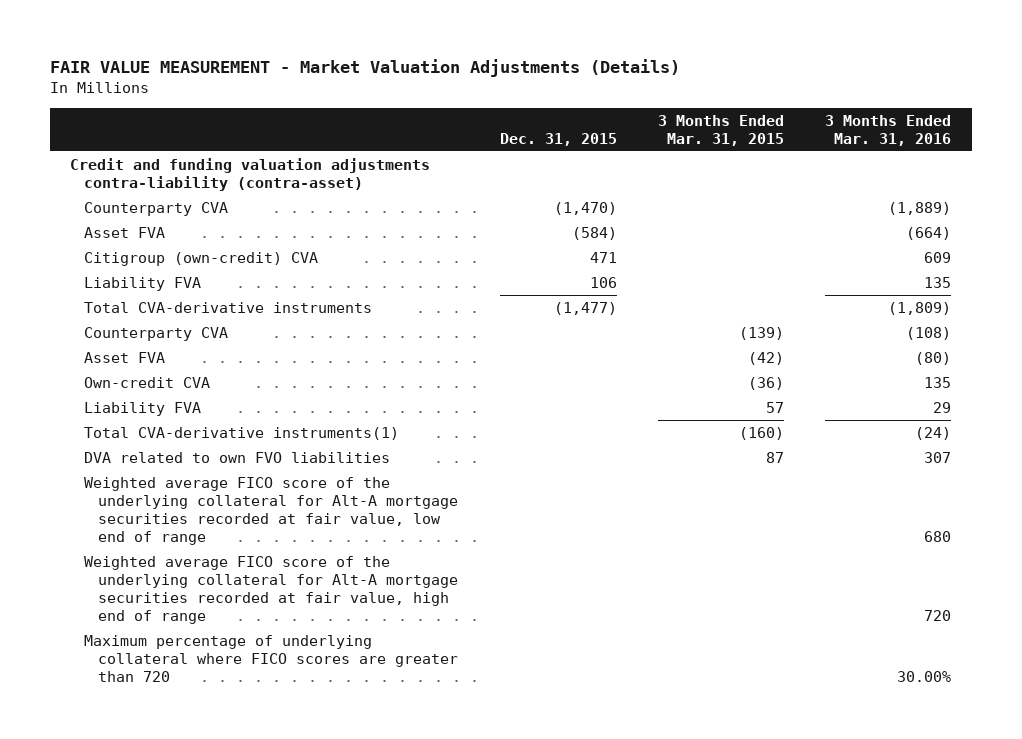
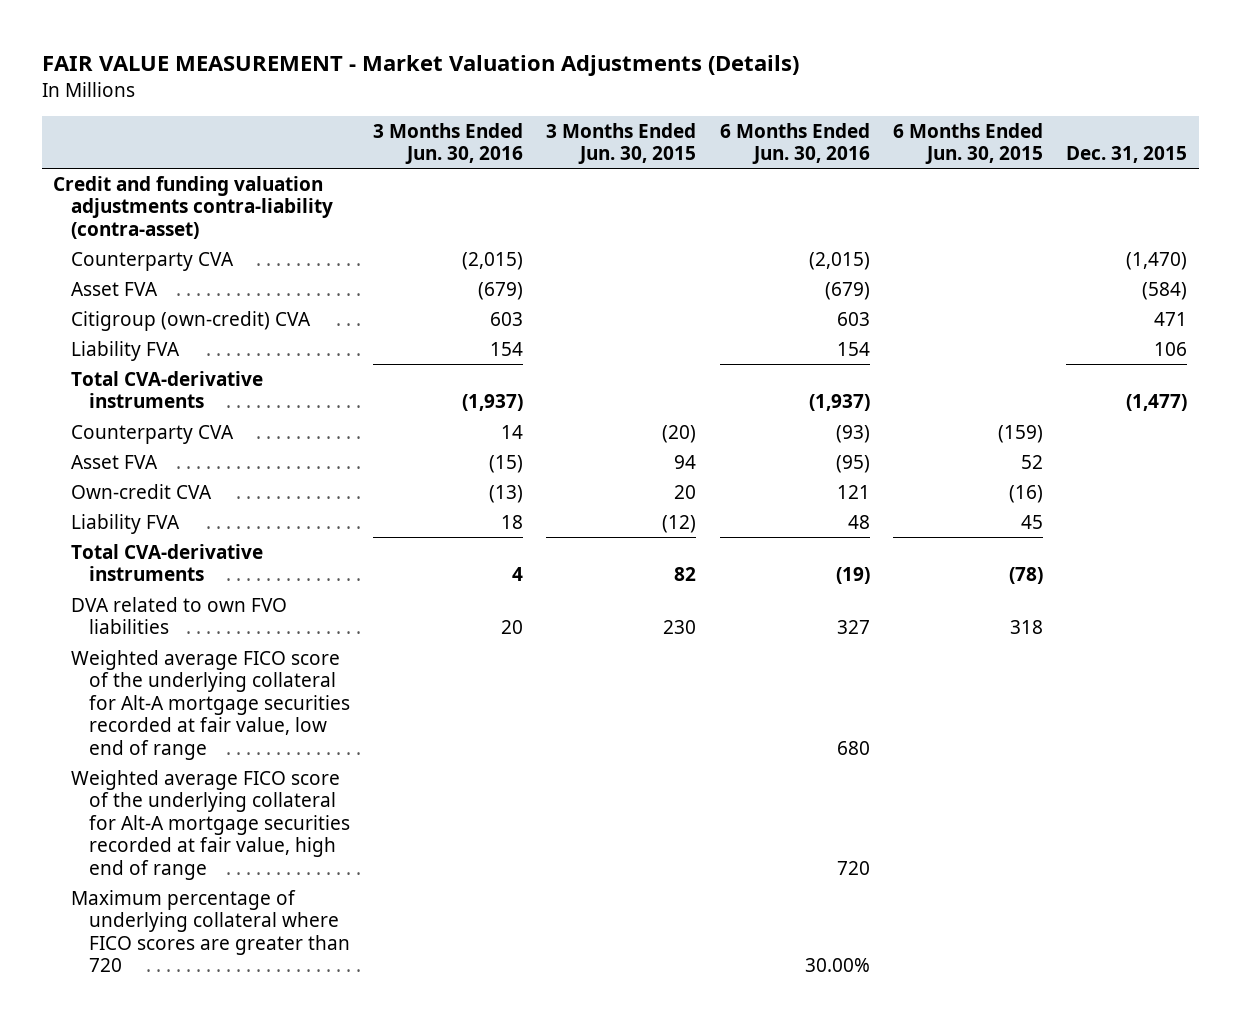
[657,114,784,146] 3 Months Ended Mar. 31, 2015 -> none
[825,114,952,146] 3 Months Ended Mar. 31, 2016 -> none
none -> [372,122,523,165] 3 Months Ended Jun. 30, 2016
none -> [546,122,697,165] 3 Months Ended Jun. 30, 2015
none -> [719,122,870,165] 6 Months Ended Jun. 30, 2016
none -> [892,122,1043,165] 6 Months Ended Jun. 30, 2015
[84,426,400,440] Total CVA-derivative instruments(1) -> [71,543,264,582] Total CVA-derivative instruments

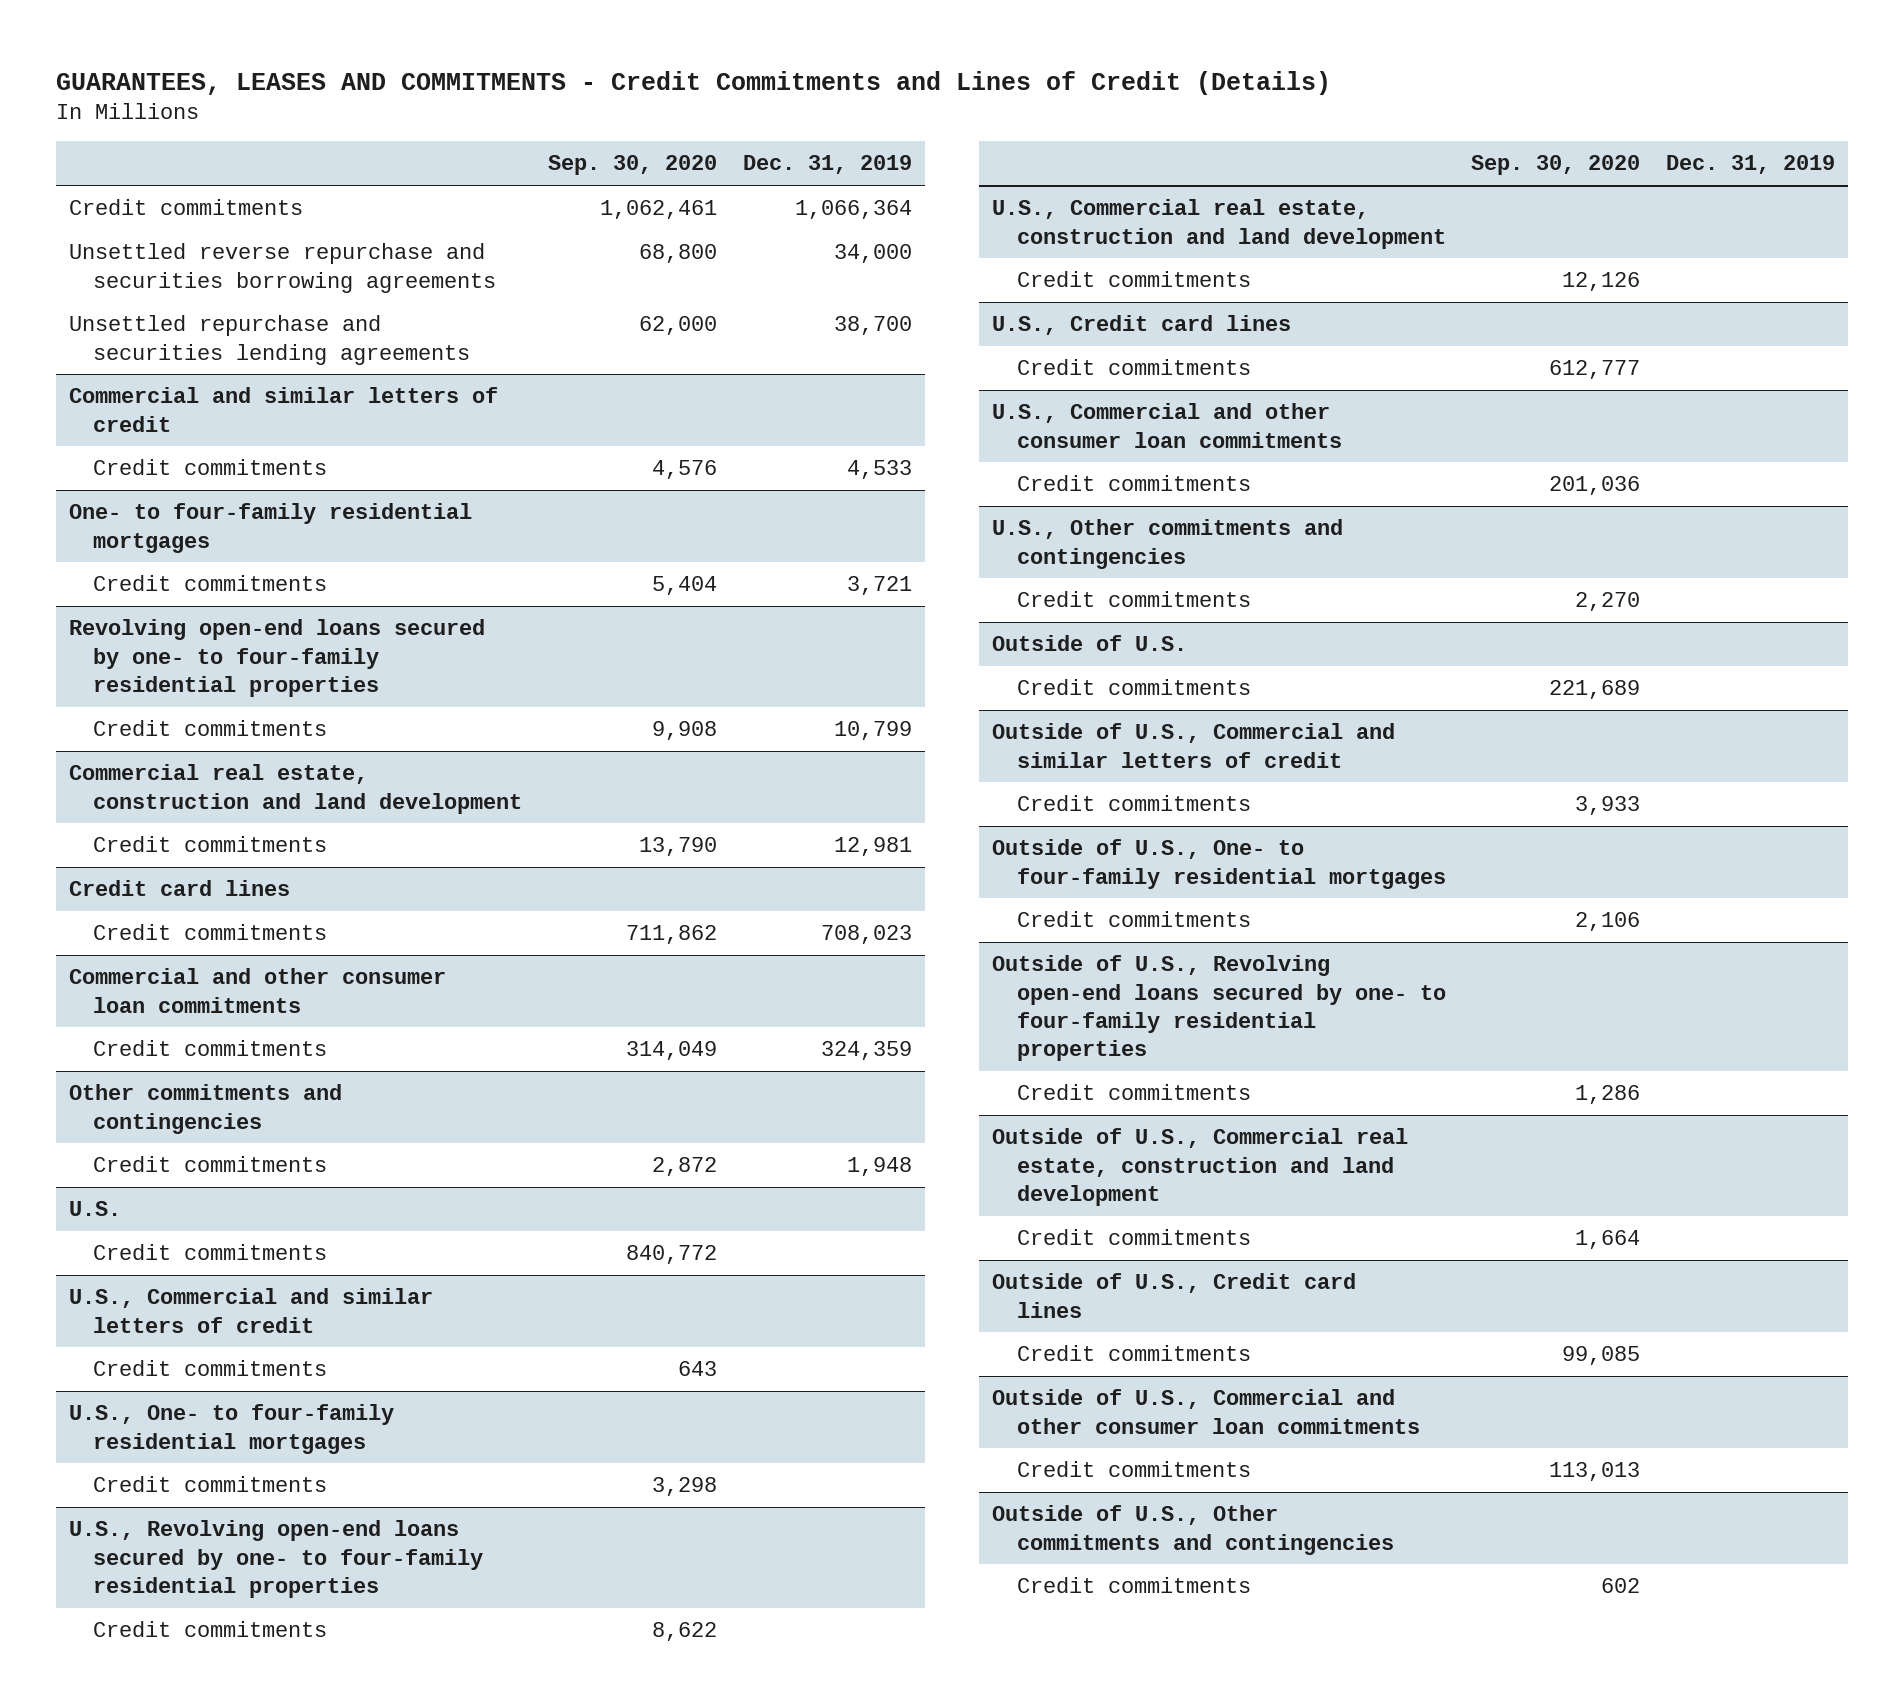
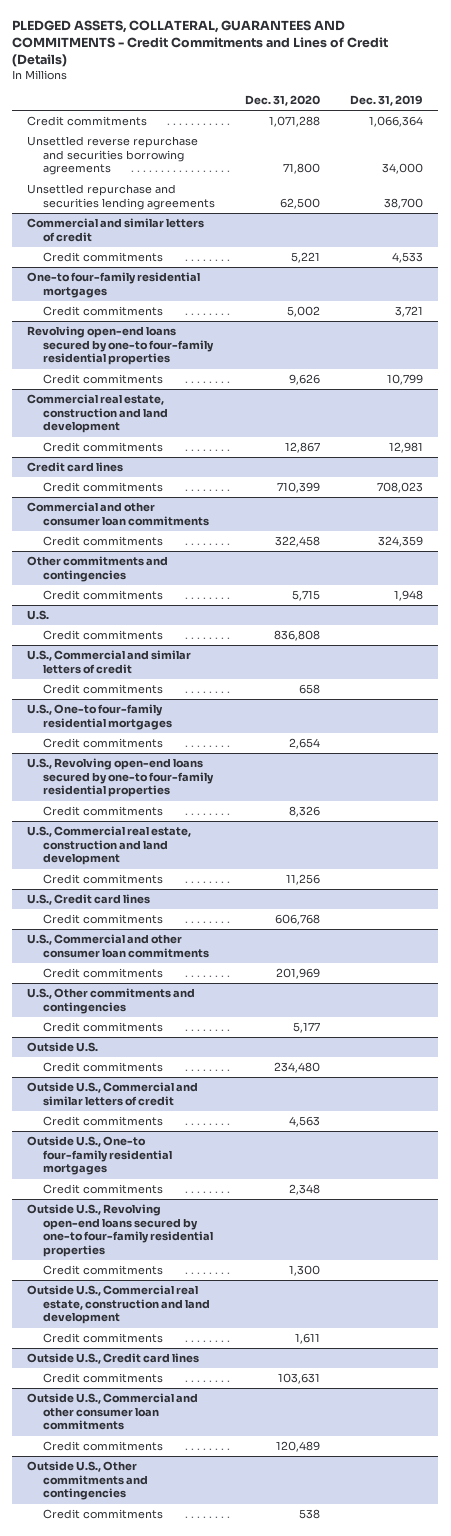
[55,70,1331,95] GUARANTEES, LEASES AND COMMITMENTS - Credit Commitments and Lines of Credit (Details) -> [12,19,389,67] PLEDGED ASSETS, COLLATERAL, GUARANTEES AND COMMITMENTS - Credit Commitments and Lines of Credit (Details)
[548,155,718,176] Sep. 30, 2020 -> none
none -> [245,94,321,106] Dec. 31, 2020
[68,503,472,553] One- to four-family residential mortgages -> [27,272,201,298] One-to four-family residential mortgages
[68,619,485,697] Revolving open-end loans secured by one- to four-family residential properties -> [27,326,215,366] Revolving open-end loans secured by one-to four-family residential properties
[68,1404,394,1454] U.S., One- to four-family residential mortgages -> [27,704,173,730] U.S., One-to four-family residential mortgages
[68,1520,484,1598] U.S., Revolving open-end loans secured by one- to four-family residential properties -> [27,758,215,798] U.S., Revolving open-end loans secured by one-to four-family residential properties
[991,635,1187,652] Outside of U.S. -> none
[1016,679,1251,696] Credit commitments -> none
none -> [27,1042,99,1053] Outside U.S.
none -> [43,1062,164,1073] Credit commitments
[991,723,1395,768] Outside of U.S., Commercial and similar letters of credit -> [27,1082,199,1106] Outside U.S., Commercial and similar letters of credit
[991,839,1446,889] Outside of U.S., One- to four-family residential mortgages -> [27,1136,173,1176] Outside U.S., One-to four-family residential mortgages
[991,955,1446,1062] Outside of U.S., Revolving open-end loans secured by one- to four-family residential properties -> [27,1204,214,1258] Outside U.S., Revolving open-end loans secured by one-to four-family residential properties
[991,1128,1408,1206] Outside of U.S., Commercial real estate, construction and land development -> [27,1285,211,1325] Outside U.S., Commercial real estate, construction and land development
[991,1273,1356,1318] Outside of U.S., Credit card lines -> [27,1353,200,1365] Outside U.S., Credit card lines
[991,1389,1420,1434] Outside of U.S., Commercial and other consumer loan commitments -> [27,1393,199,1431] Outside U.S., Commercial and other consumer loan commitments
[991,1505,1394,1555] Outside of U.S., Other commitments and contingencies -> [27,1461,149,1501] Outside U.S., Other commitments and contingencies

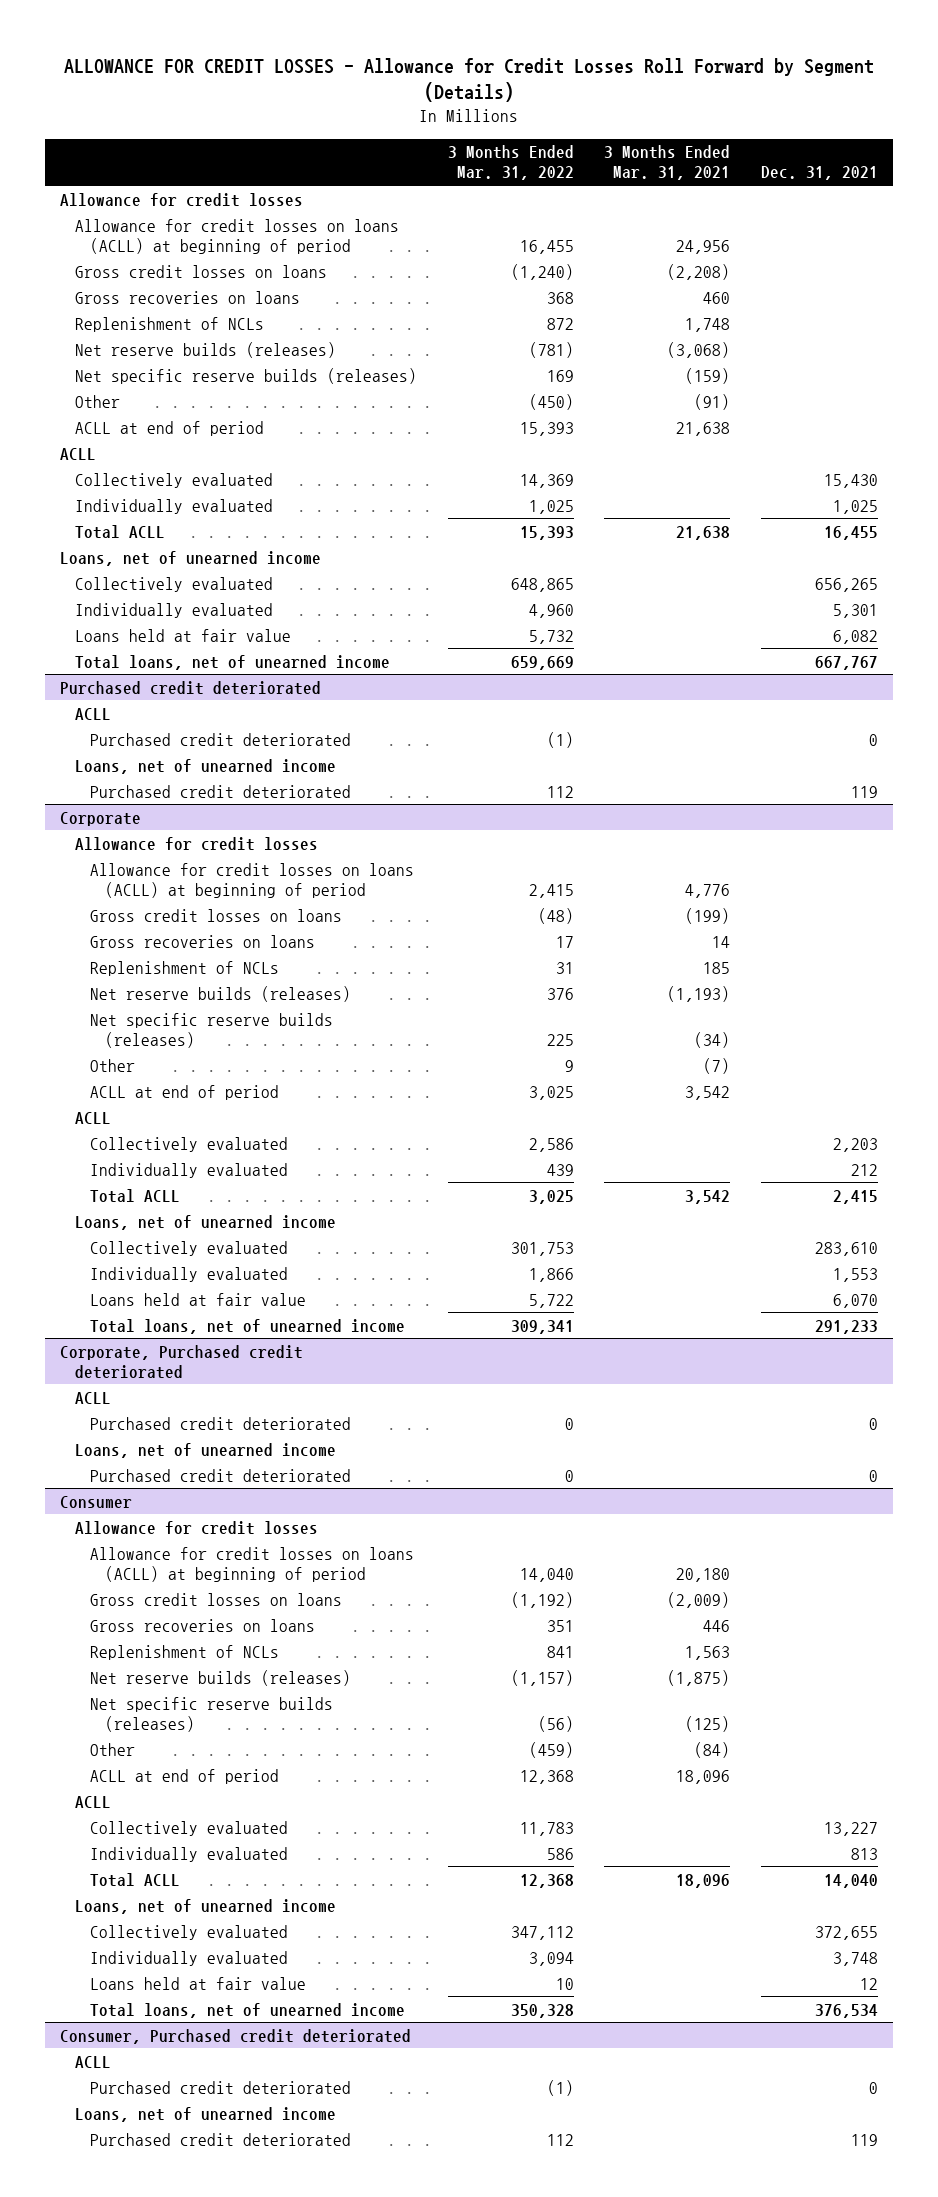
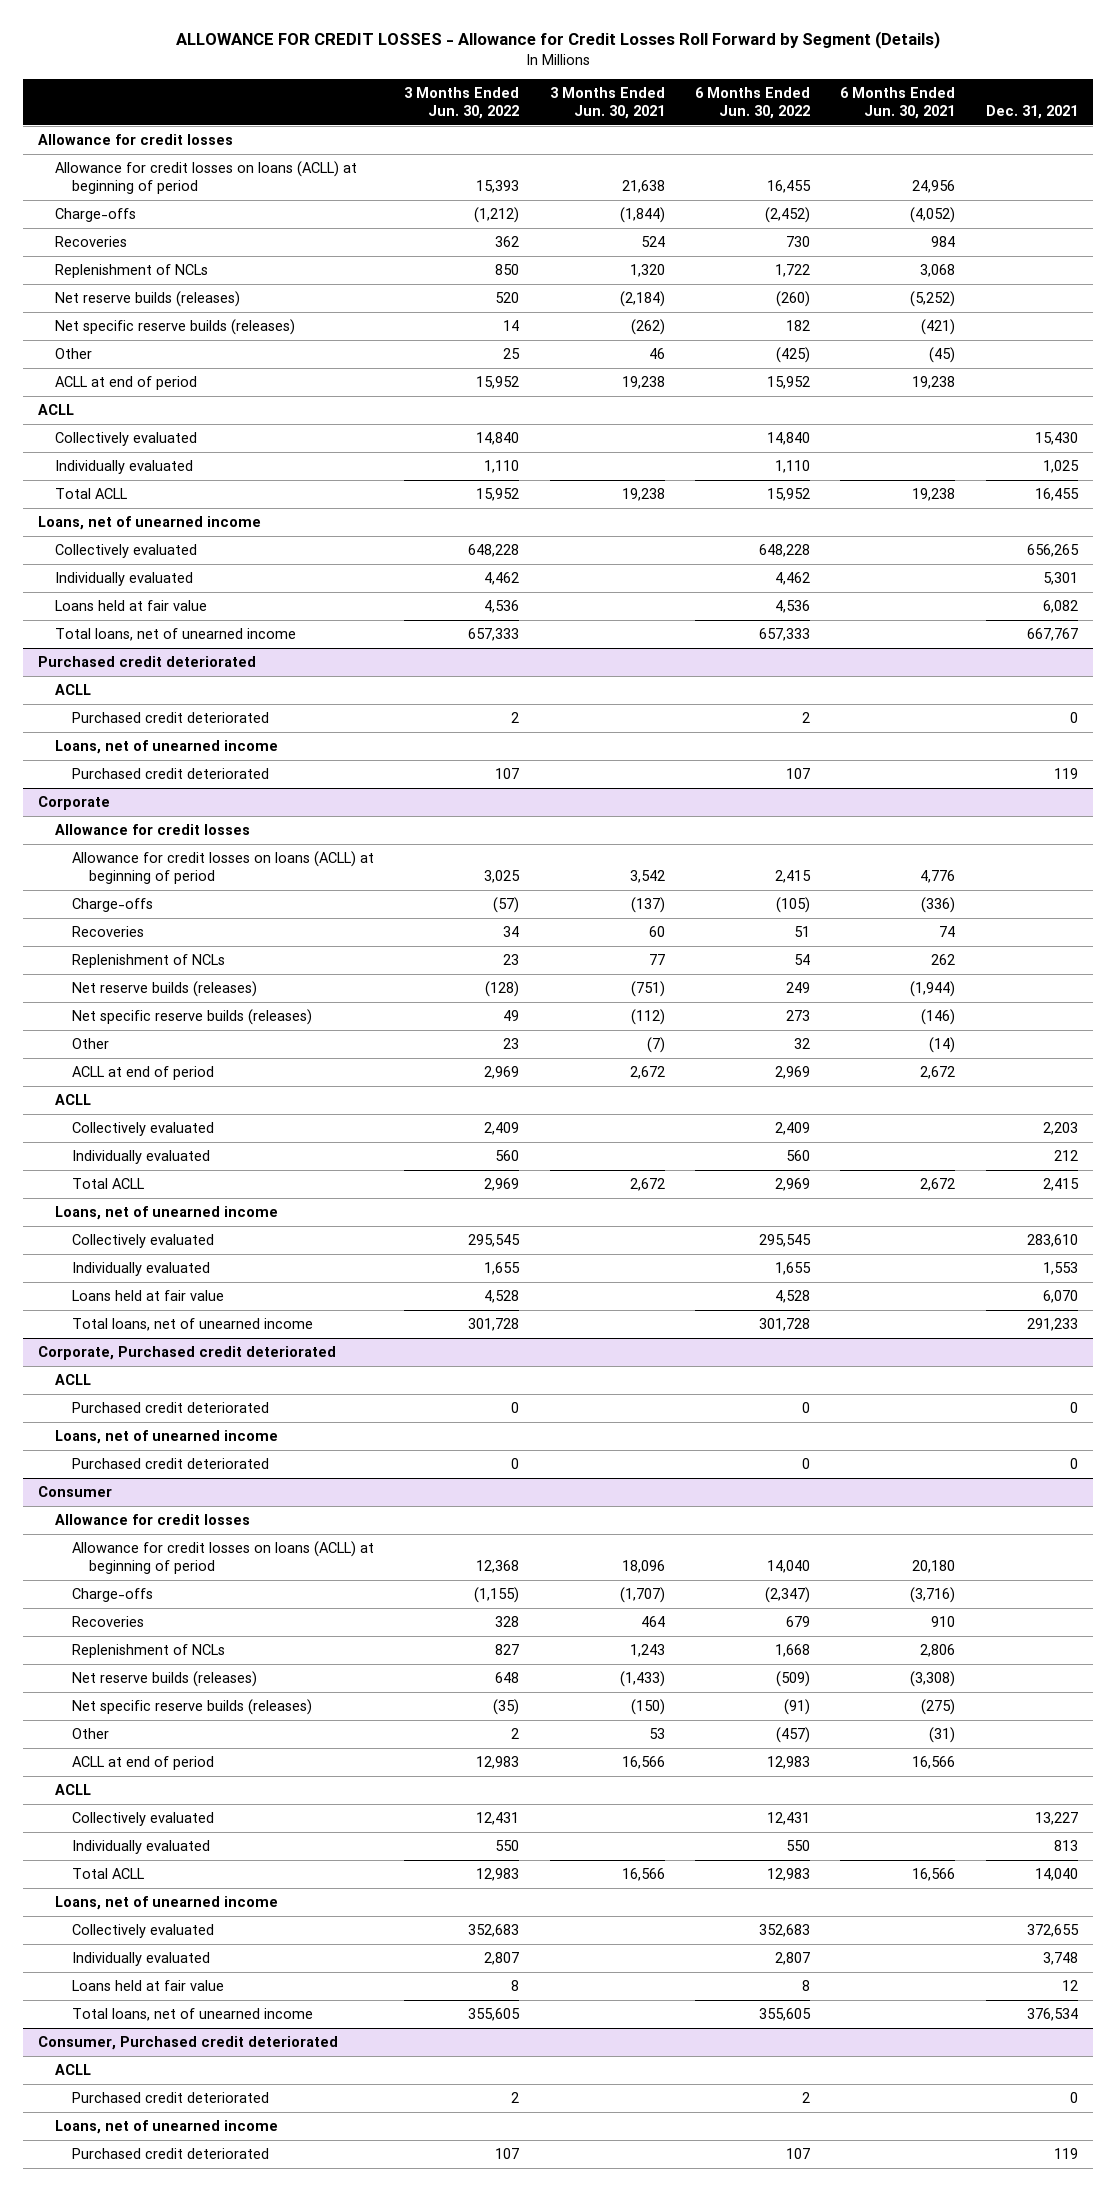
[447,145,574,181] 3 Months Ended Mar. 31, 2022 -> none
[604,145,731,181] 3 Months Ended Mar. 31, 2021 -> none
none -> [404,87,520,119] 3 Months Ended Jun. 30, 2022
none -> [549,87,665,119] 3 Months Ended Jun. 30, 2021
none -> [695,87,811,119] 6 Months Ended Jun. 30, 2022
none -> [840,87,956,119] 6 Months Ended Jun. 30, 2021
[74,264,327,278] Gross credit losses on loans -> [54,208,136,223] Charge-offs
[74,290,300,304] Gross recoveries on loans -> [54,236,127,248] Recoveries
[89,908,342,922] Gross credit losses on loans -> [71,898,153,913] Charge-offs
[89,934,315,948] Gross recoveries on loans -> [71,926,144,938] Recoveries
[89,1592,342,1606] Gross credit losses on loans -> [71,1588,153,1603] Charge-offs
[89,1618,315,1632] Gross recoveries on loans -> [71,1616,144,1628] Recoveries

